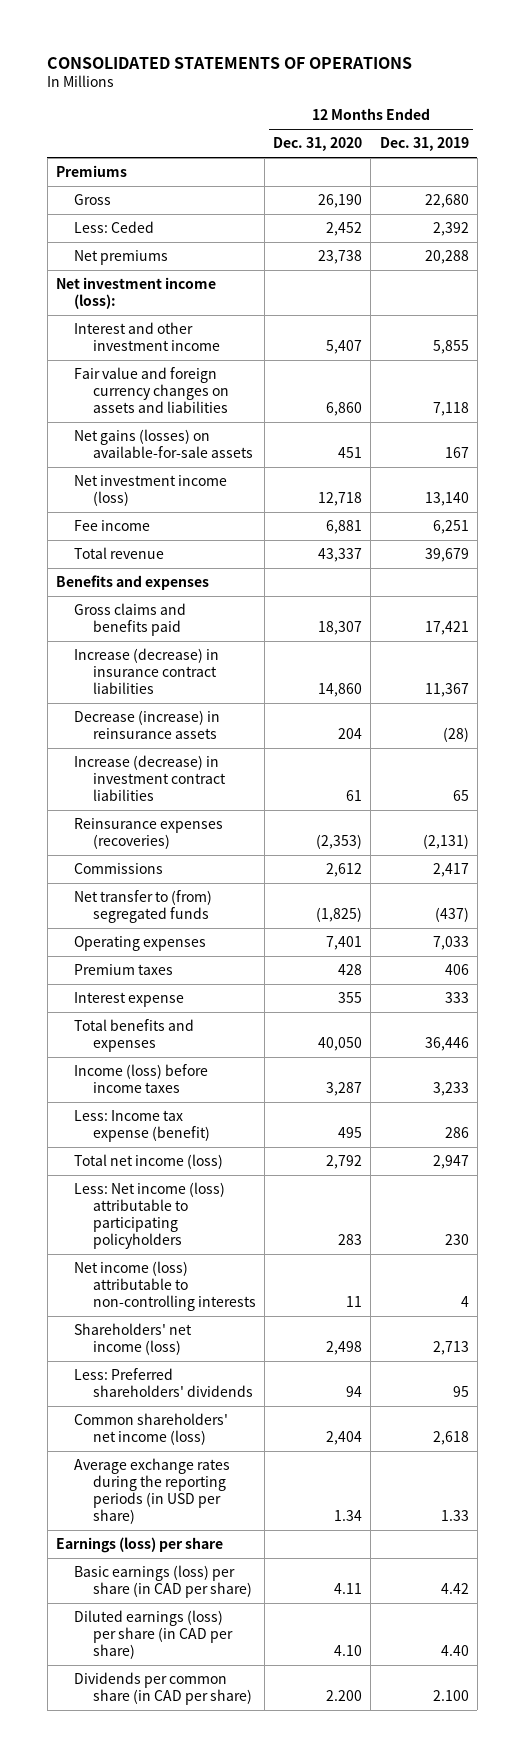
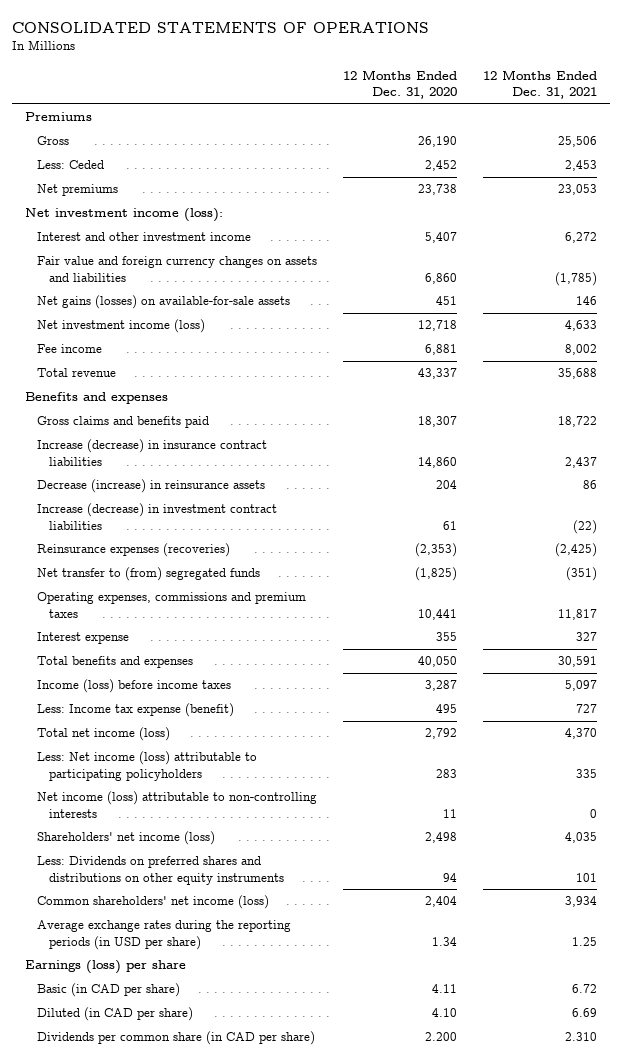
[379,137,469,152] Dec. 31, 2019 -> none
none -> [482,69,597,100] 12 Months Ended Dec. 31, 2021
[74,863,164,875] Commissions -> none
[74,936,207,952] Operating expenses -> none
[74,964,174,976] Premium taxes -> none
none -> [37,592,307,619] Operating expenses, commissions and premium taxes
[74,1368,253,1397] Less: Preferred shareholders' dividends -> none
none -> [37,856,285,886] Less: Dividends on preferred shares and distributions on other equity instruments
[74,1565,252,1598] Basic earnings (loss) per share (in CAD per share) -> [37,983,181,998] Basic (in CAD per share)
[74,1610,233,1659] Diluted earnings (loss) per share (in CAD per share) -> [37,1007,194,1022] Diluted (in CAD per share)

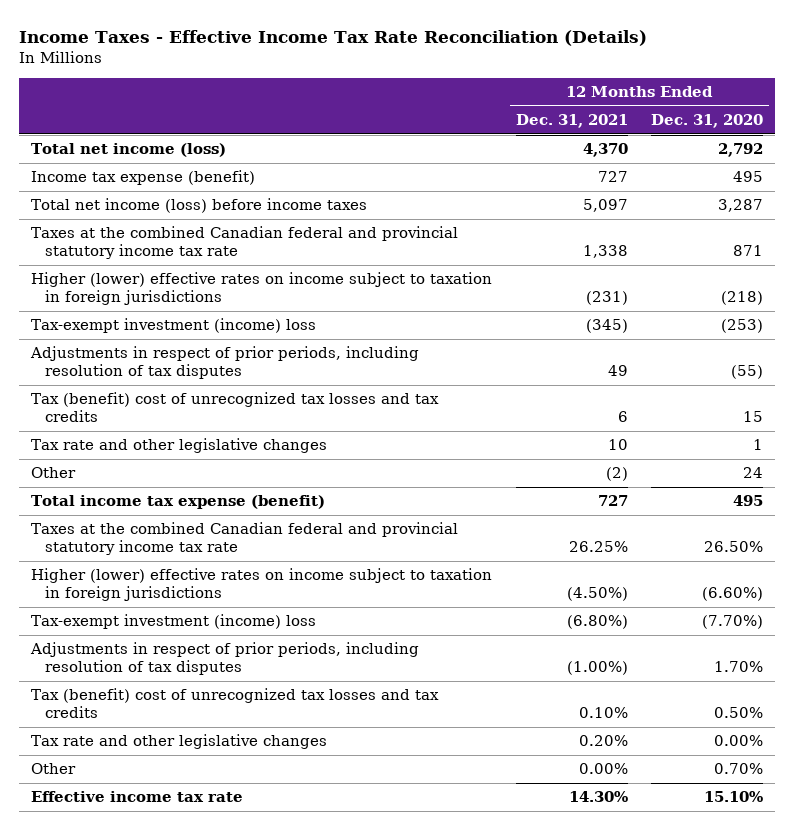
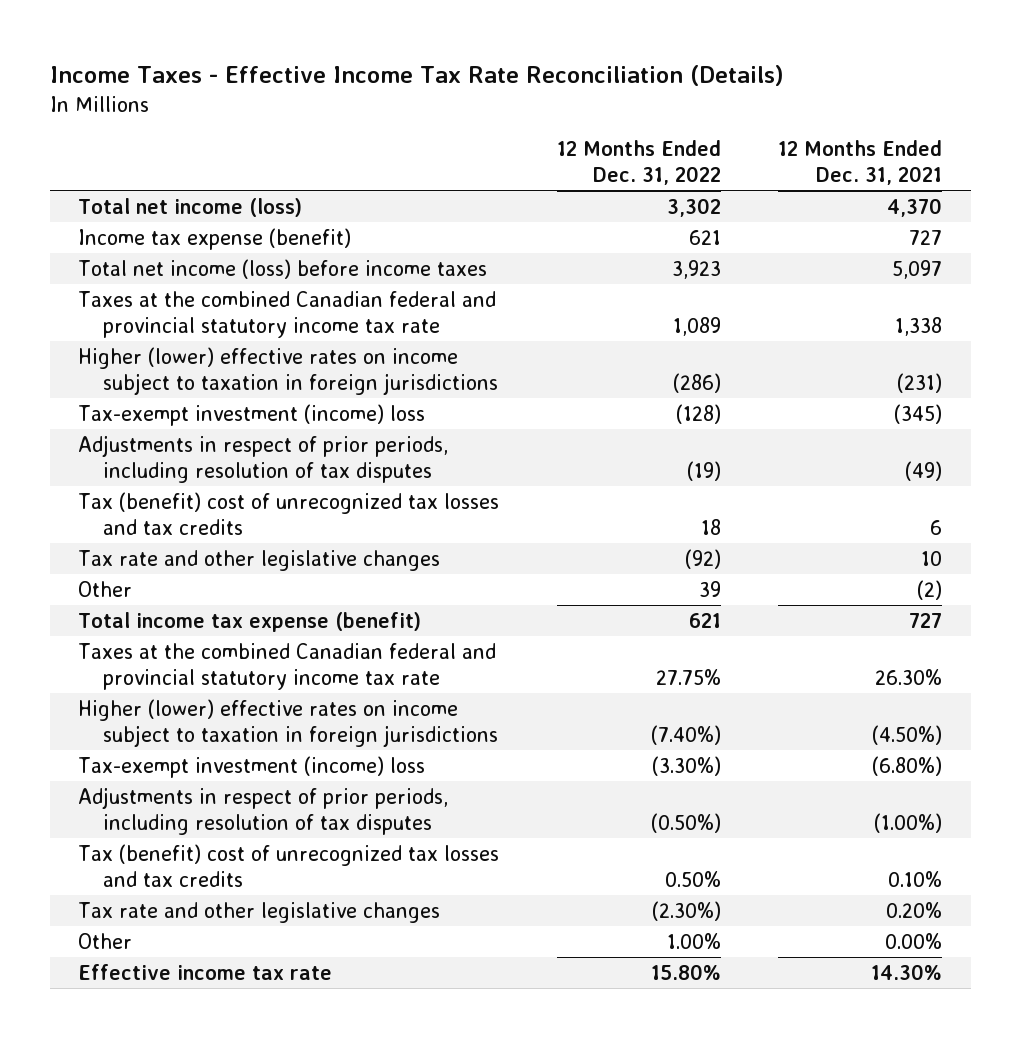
[650,114,763,129] Dec. 31, 2020 -> none
none -> [556,139,721,185] 12 Months Ended Dec. 31, 2022
[607,365,628,377] 49 -> [905,460,943,481] (49)
[568,541,628,553] 26.25% -> [875,668,943,685] 26.30%

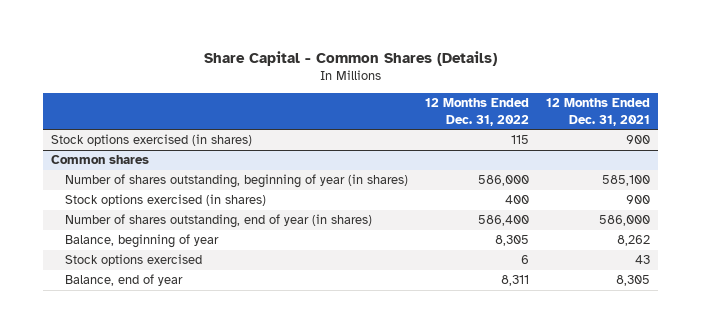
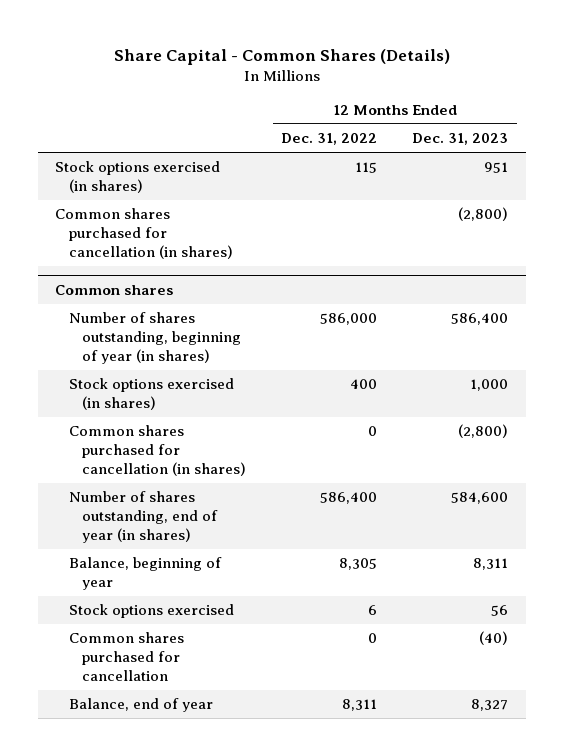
[546,98,651,126] 12 Months Ended Dec. 31, 2021 -> none
none -> [412,133,509,146] Dec. 31, 2023
none -> [55,208,233,259] Common shares purchased for cancellation (in shares)
none -> [68,425,247,476] Common shares purchased for cancellation (in shares)
none -> [68,632,184,681] Common shares purchased for cancellation

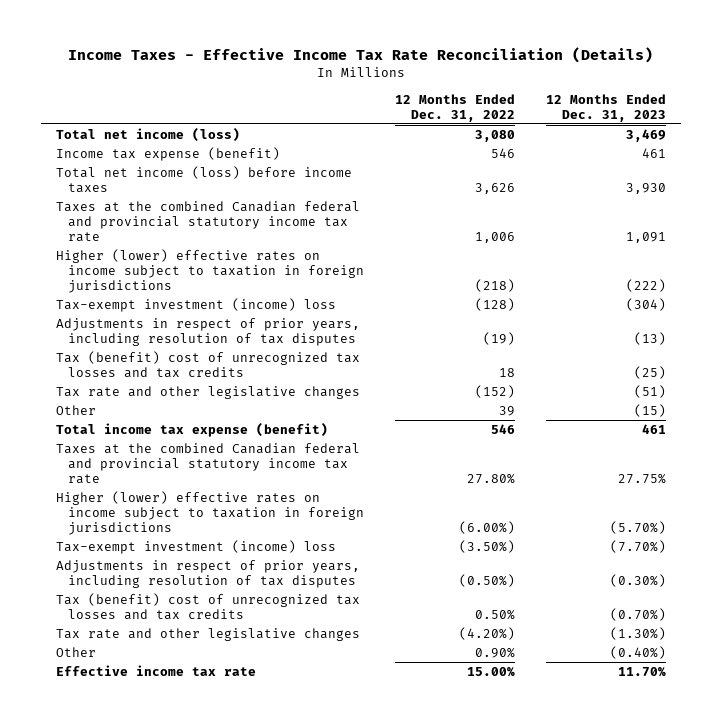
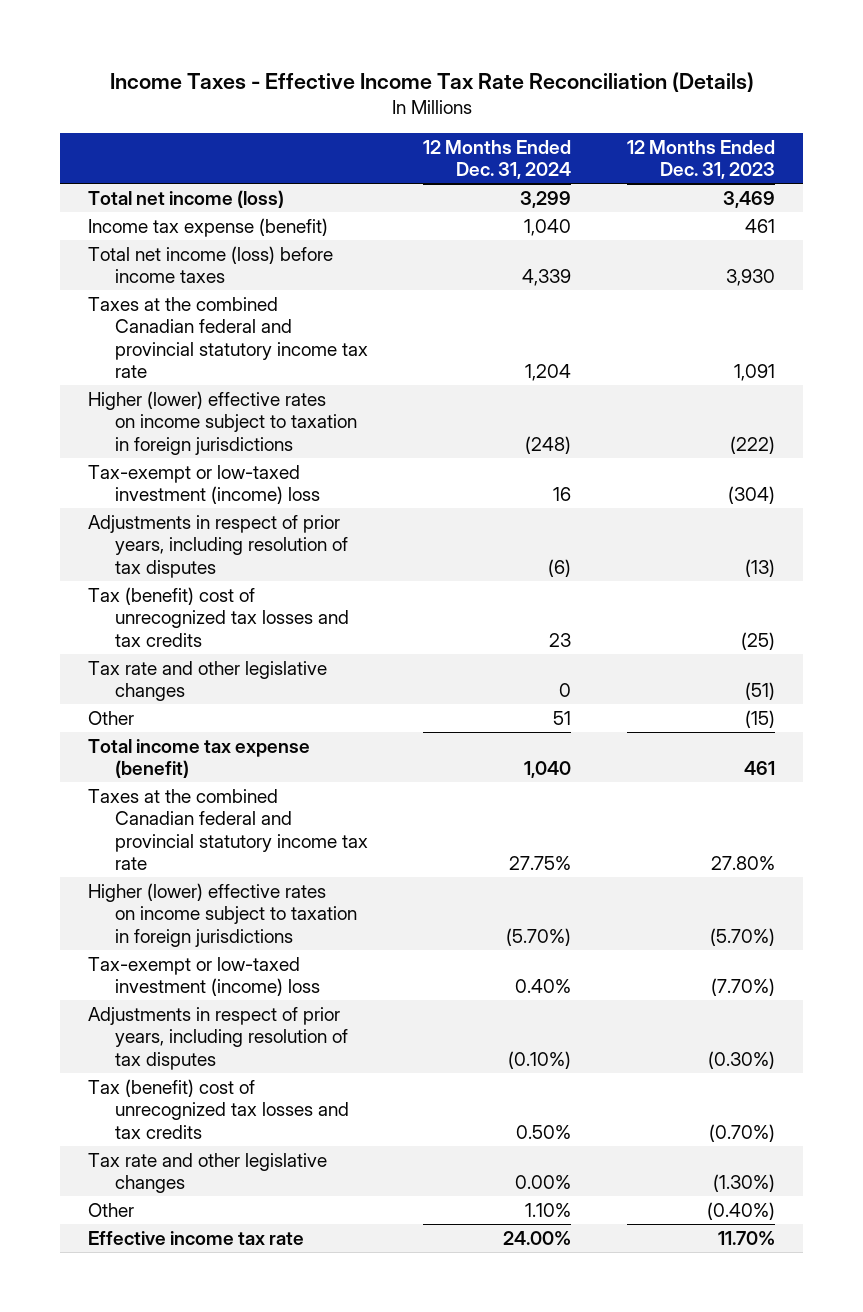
[394,93,515,122] 12 Months Ended Dec. 31, 2022 -> none
none -> [423,139,572,180] 12 Months Ended Dec. 31, 2024
[56,298,337,313] Tax-exempt investment (income) loss -> [87,464,320,505] Tax-exempt or low-taxed investment (income) loss
[617,472,666,484] 27.75% -> [711,856,776,871] 27.80%
[56,540,337,555] Tax-exempt investment (income) loss -> [87,956,320,997] Tax-exempt or low-taxed investment (income) loss

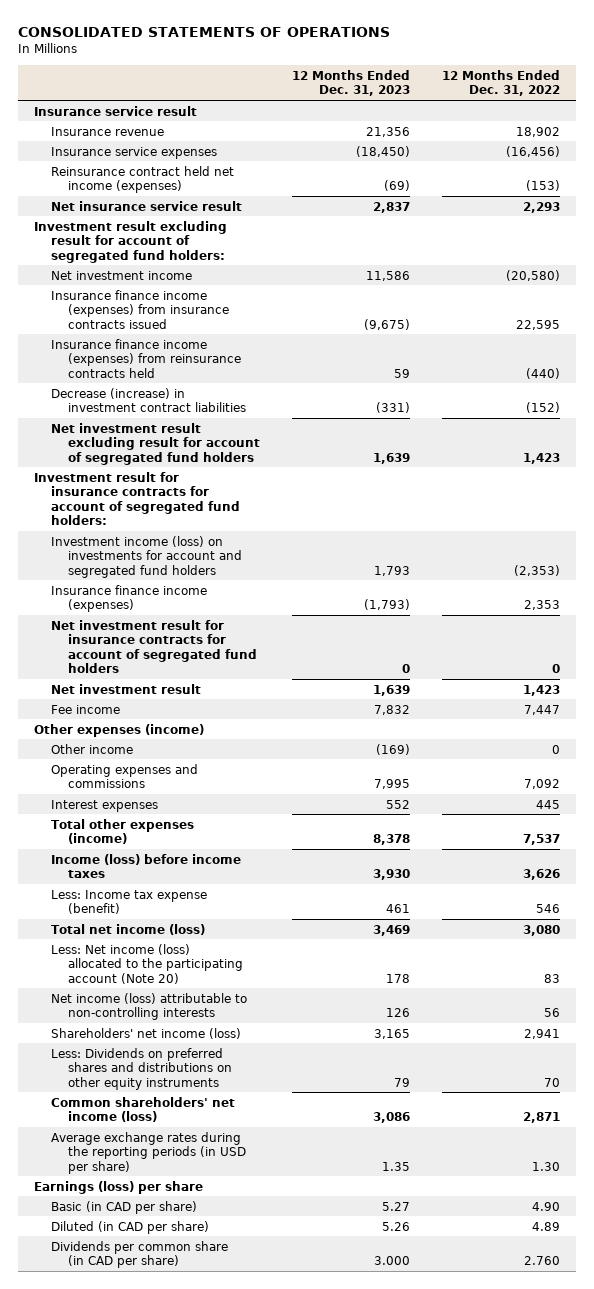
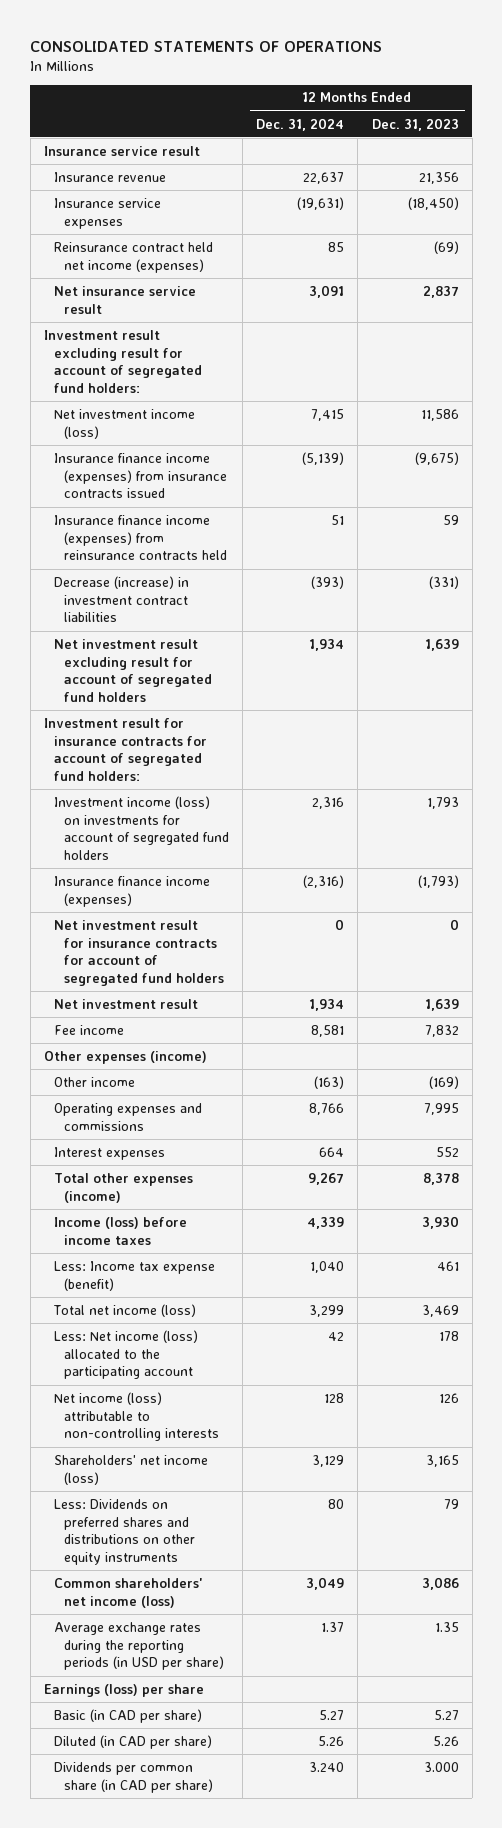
[442,69,561,97] 12 Months Ended Dec. 31, 2022 -> none
none -> [256,117,345,131] Dec. 31, 2024
[51,270,193,280] Net investment income -> [54,408,196,439] Net investment income (loss)
[51,535,243,578] Investment income (loss) on investments for account and segregated fund holders -> [54,795,230,860] Investment income (loss) on investments for account of segregated fund holders
[51,943,244,984] Less: Net income (loss) allocated to the participating account (Note 20) -> [54,1329,199,1380] Less: Net income (loss) allocated to the participating account

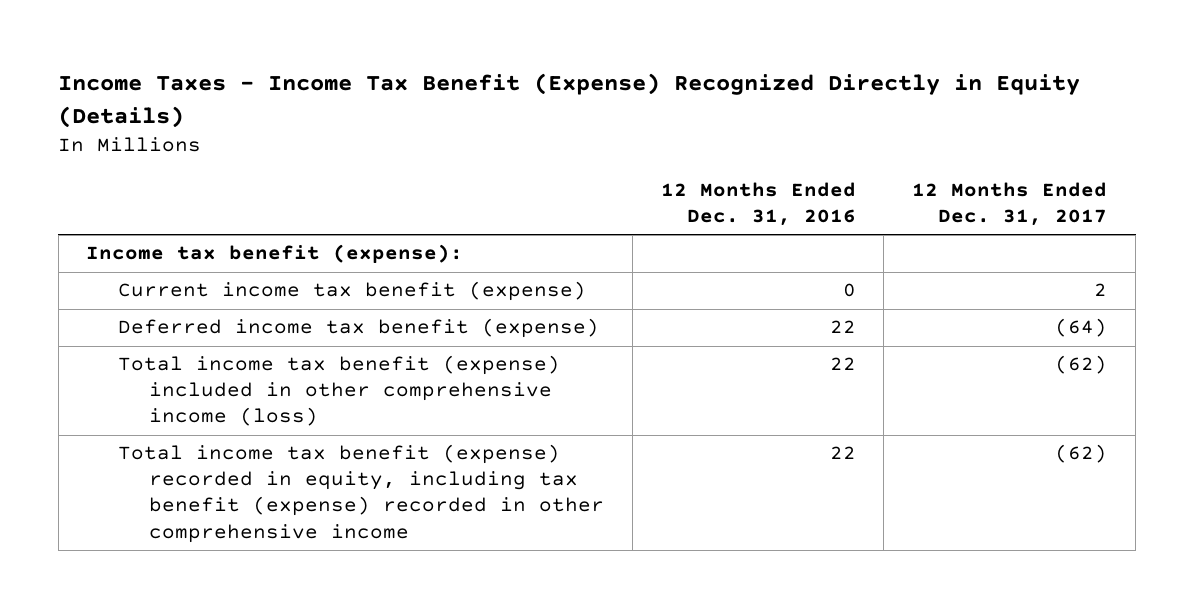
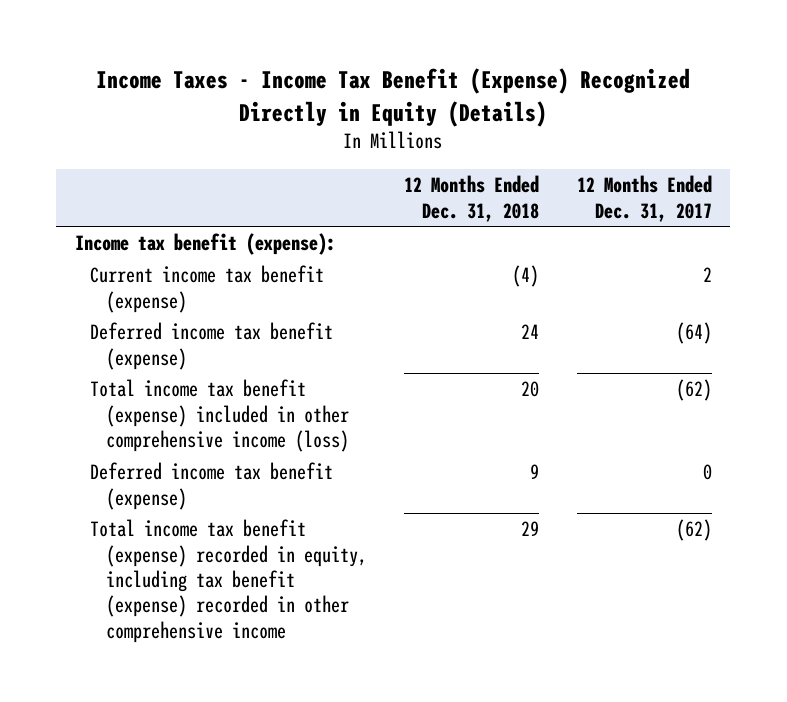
[660,182,856,227] 12 Months Ended Dec. 31, 2016 -> none
none -> [404,175,540,222] 12 Months Ended Dec. 31, 2018
none -> [90,462,334,510] Deferred income tax benefit (expense)

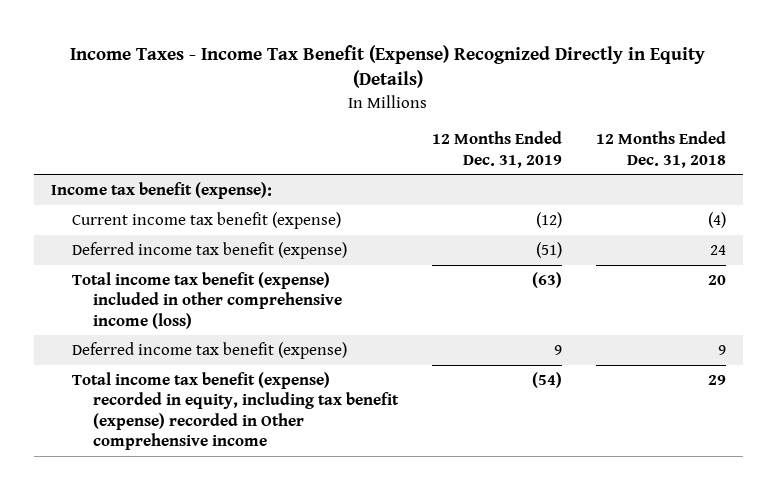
[576,175,712,222] 12 Months Ended Dec. 31, 2017 -> none
none -> [431,131,562,168] 12 Months Ended Dec. 31, 2019
[90,519,367,643] Total income tax benefit (expense) recorded in equity, including tax benefit (expense) recorded in other comprehensive income -> [71,371,400,451] Total income tax benefit (expense) recorded in equity, including tax benefit (expense) recorded in Other comprehensive income

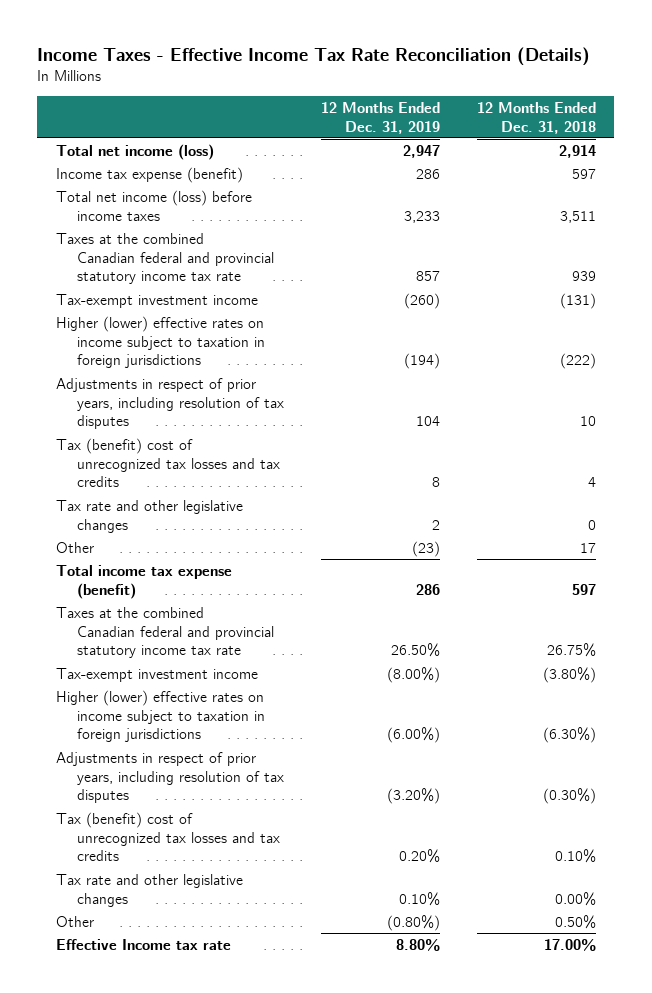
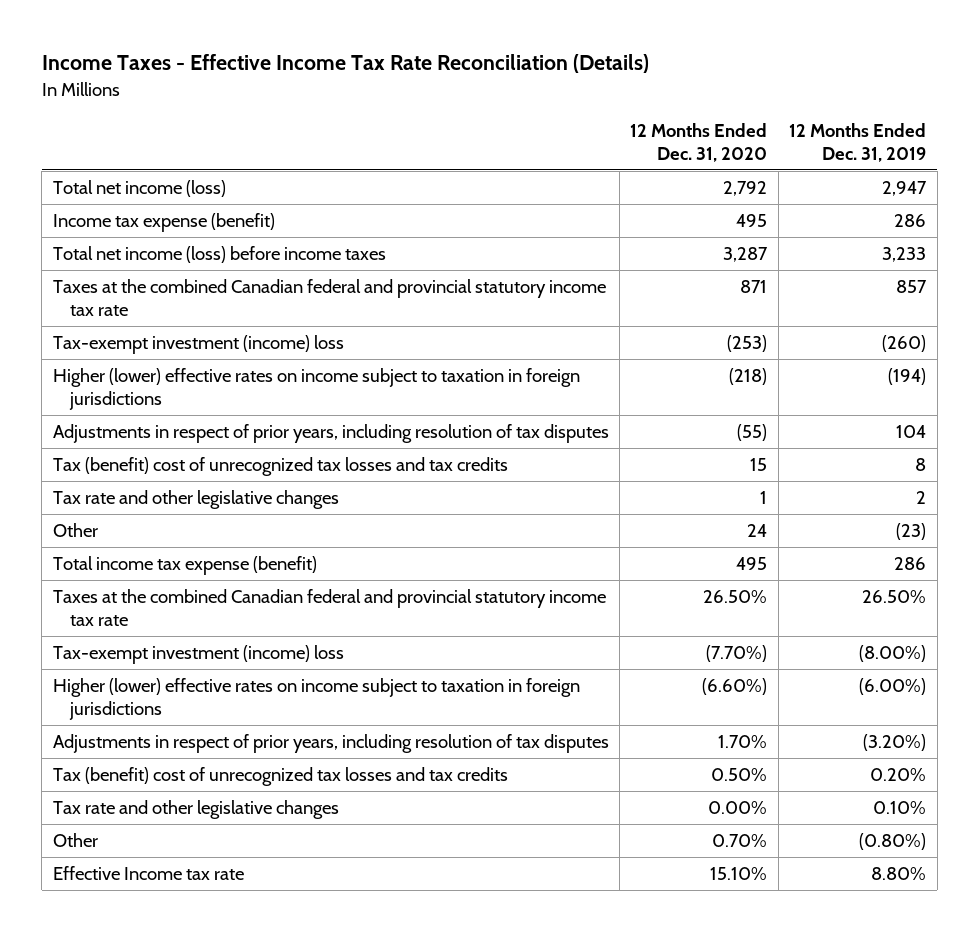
[476,101,596,134] 12 Months Ended Dec. 31, 2018 -> none
none -> [630,123,768,162] 12 Months Ended Dec. 31, 2020
[55,293,258,308] Tax-exempt investment income -> [52,334,344,354] Tax-exempt investment (income) loss
[55,667,258,682] Tax-exempt investment income -> [52,644,344,664] Tax-exempt investment (income) loss

